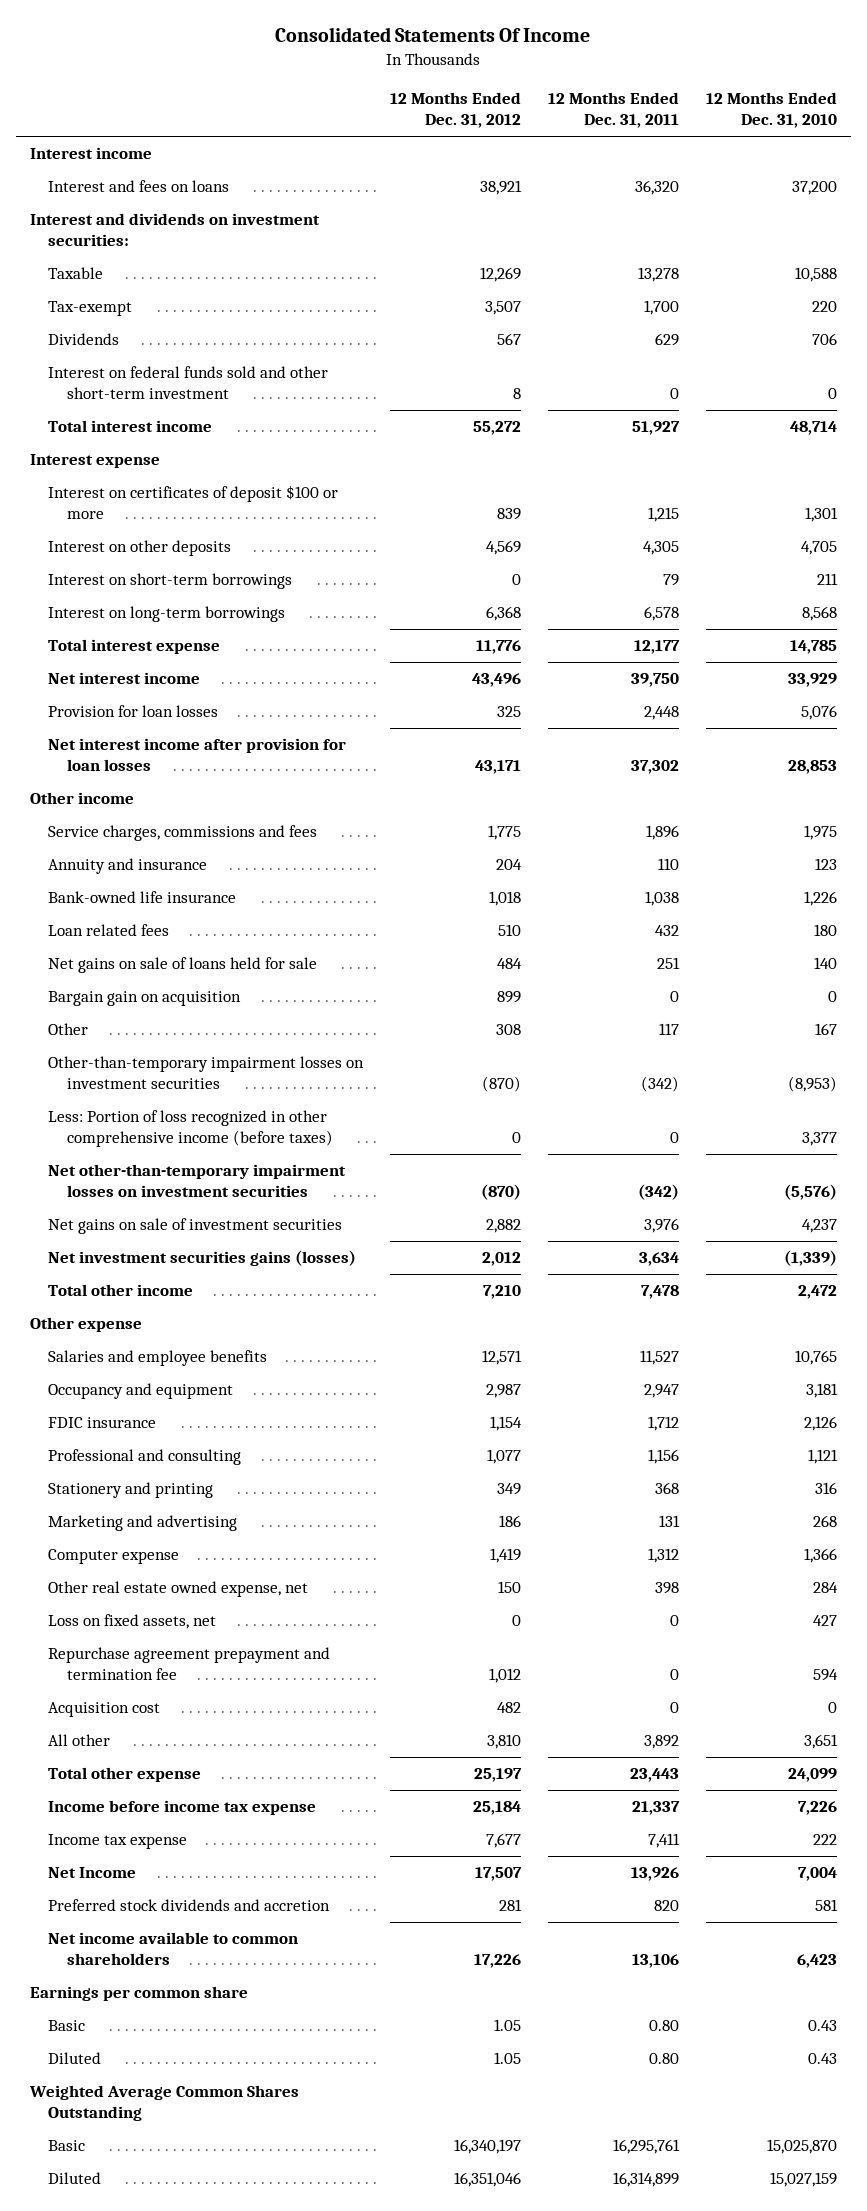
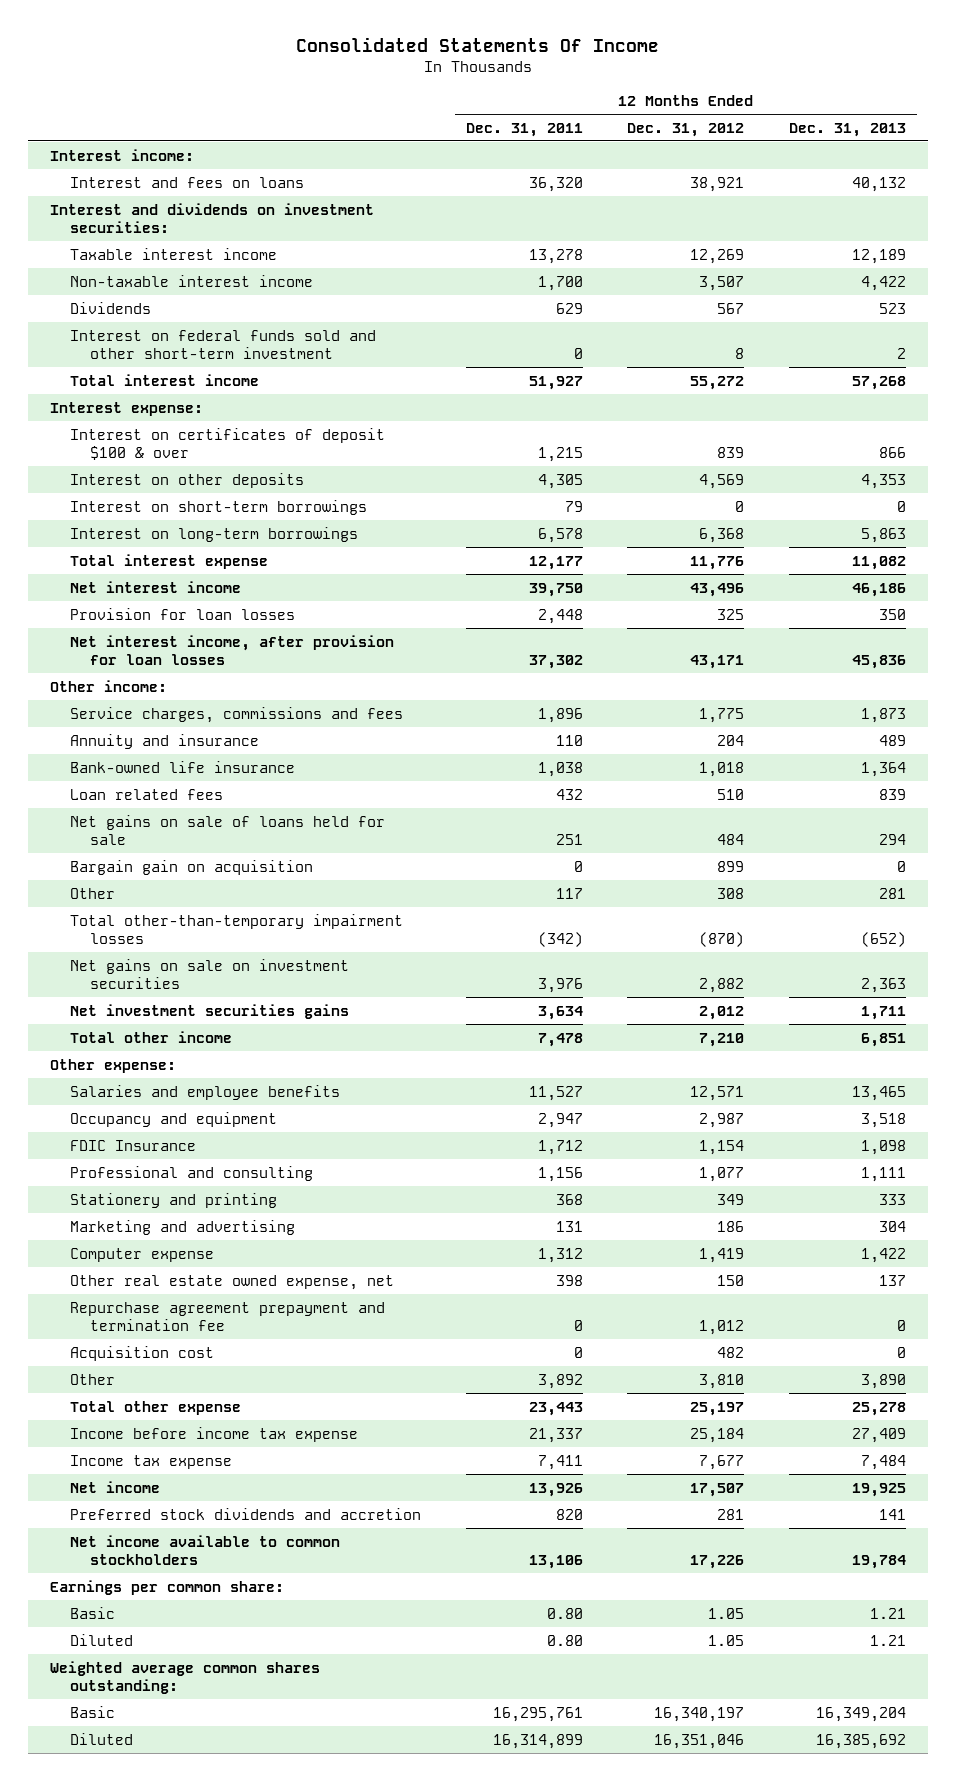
[706,92,838,129] 12 Months Ended Dec. 31, 2010 -> none
none -> [789,122,907,137] Dec. 31, 2013
[29,147,152,160] Interest income -> [50,148,195,161] Interest income:
[48,267,104,280] Taxable -> [70,247,278,260] Taxable interest income
[48,301,133,317] Tax-exempt -> [70,274,314,287] Non-taxable interest income
[29,454,160,469] Interest expense -> [50,401,204,416] Interest expense:
[48,485,339,520] Interest on certificates of deposit $100 or more -> [70,427,386,461] Interest on certificates of deposit $100 & over
[48,738,347,772] Net interest income after provision for loan losses -> [70,634,395,666] Net interest income, after provision for loan losses
[29,792,134,805] Other income -> [50,679,168,692] Other income:
[48,1110,334,1148] Less: Portion of loss recognized in other comprehensive income (before taxes) -> none
[48,1164,347,1198] Net other-than-temporary impairment losses on investment securities -> none
[48,1056,365,1090] Other-than-temporary impairment losses on investment securities -> [70,913,404,945] Total other-than-temporary impairment losses
[48,1218,343,1235] Net gains on sale of investment securities -> [70,958,350,990] Net gains on sale on investment securities
[48,1250,357,1267] Net investment securities gains (losses) -> [70,1003,350,1019] Net investment securities gains
[29,1317,142,1333] Other expense -> [50,1058,177,1073] Other expense:
[48,1417,157,1429] FDIC insurance -> [70,1139,197,1151] FDIC Insurance
[48,1614,217,1630] Loss on fixed assets, net -> none
[48,1734,111,1747] All other -> [70,1373,116,1385] Other
[48,1867,137,1879] Net Income -> [70,1480,161,1493] Net income
[48,1932,299,1966] Net income available to common shareholders -> [70,1534,341,1566] Net income available to common stockholders
[29,1986,248,2002] Earnings per common share -> [50,1579,285,1595] Earnings per common share:
[28,2085,299,2122] Weighted Average Common Shares Outstanding -> [50,1660,321,1695] Weighted average common shares outstanding:

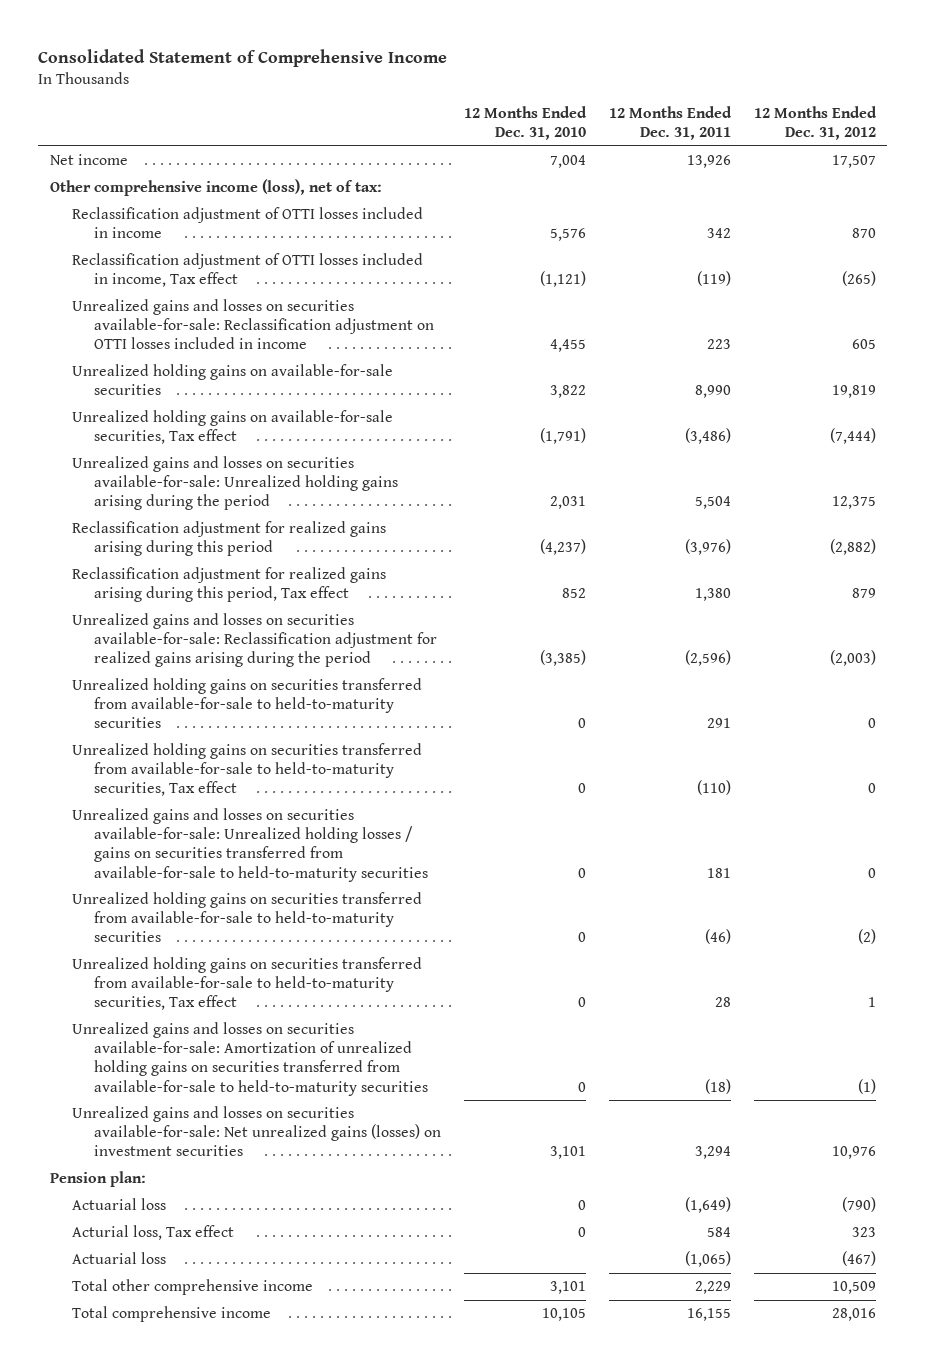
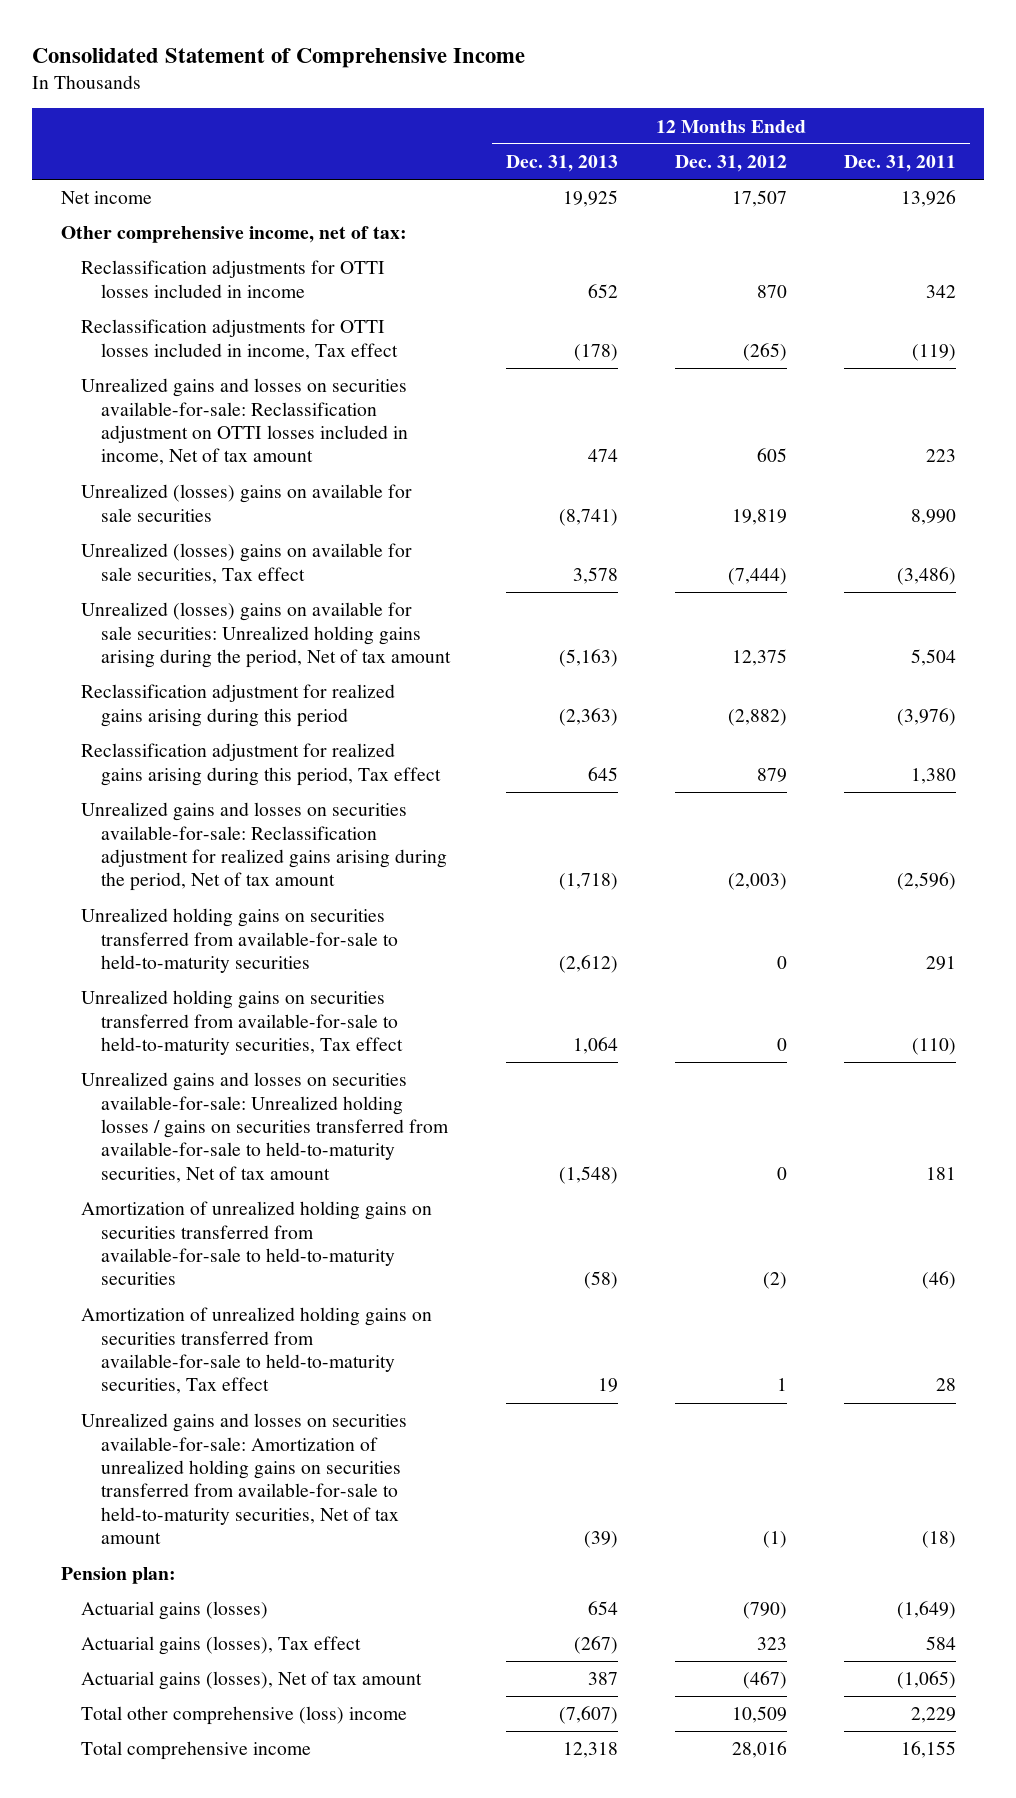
[463,105,587,141] 12 Months Ended Dec. 31, 2010 -> none
none -> [506,154,619,172] Dec. 31, 2013
[49,179,382,197] Other comprehensive income (loss), net of tax: -> [60,226,407,244] Other comprehensive income, net of tax:
[71,207,423,239] Reclassification adjustment of OTTI losses included in income -> [80,260,385,298] Reclassification adjustments for OTTI losses included in income
[71,253,423,288] Reclassification adjustment of OTTI losses included in income, Tax effect -> [80,319,398,360] Reclassification adjustments for OTTI losses included in income, Tax effect
[71,299,434,350] Unrealized gains and losses on securities available-for-sale: Reclassification adjustment on OTTI losses included in income -> [80,378,408,466] Unrealized gains and losses on securities available-for-sale: Reclassification adjustment on OTTI losses included in income, Net of tax amount
[71,364,393,396] Unrealized holding gains on available-for-sale securities -> [80,484,412,522] Unrealized (losses) gains on available for sale securities
[71,410,393,445] Unrealized holding gains on available-for-sale securities, Tax effect -> [80,543,412,584] Unrealized (losses) gains on available for sale securities, Tax effect
[71,456,398,511] Unrealized gains and losses on securities available-for-sale: Unrealized holding gains arising during the period -> [80,602,451,669] Unrealized (losses) gains on available for sale securities: Unrealized holding gains arising during the period, Net of tax amount
[71,613,437,668] Unrealized gains and losses on securities available-for-sale: Reclassification adjustment for realized gains arising during the period -> [80,802,447,892] Unrealized gains and losses on securities available-for-sale: Reclassification adjustment for realized gains arising during the period, Net of tax amount
[71,1106,441,1157] Unrealized gains and losses on securities available-for-sale: Net unrealized gains (losses) on investment securities -> none
[71,808,428,882] Unrealized gains and losses on securities available-for-sale: Unrealized holding losses / gains on securities transferred from available-for-sale to held-to-maturity securities -> [80,1072,449,1183] Unrealized gains and losses on securities available-for-sale: Unrealized holding losses / gains on securities transferred from available-for-sale to held-to-maturity securities, Net of tax amount
[71,892,422,943] Unrealized holding gains on securities transferred from available-for-sale to held-to-maturity securities -> [80,1201,432,1286] Amortization of unrealized holding gains on securities transferred from available-for-sale to held-to-maturity securities
[71,957,422,1011] Unrealized holding gains on securities transferred from available-for-sale to held-to-maturity securities, Tax effect -> [80,1307,432,1395] Amortization of unrealized holding gains on securities transferred from available-for-sale to held-to-maturity securities, Tax effect
[71,1022,428,1096] Unrealized gains and losses on securities available-for-sale: Amortization of unrealized holding gains on securities transferred from available-for-sale to held-to-maturity securities -> [80,1413,407,1545] Unrealized gains and losses on securities available-for-sale: Amortization of unrealized holding gains on securities transferred from available-for-sale to held-to-maturity securities, Net of tax amount
[71,1198,166,1211] Actuarial loss -> [80,1601,268,1621] Actuarial gains (losses)
[71,1225,234,1241] Acturial loss, Tax effect -> [80,1636,361,1656] Actuarial gains (losses), Tax effect
[71,1252,166,1265] Actuarial loss -> [80,1671,422,1691] Actuarial gains (losses), Net of tax amount
[71,1279,313,1296] Total other comprehensive income -> [80,1706,407,1726] Total other comprehensive (loss) income

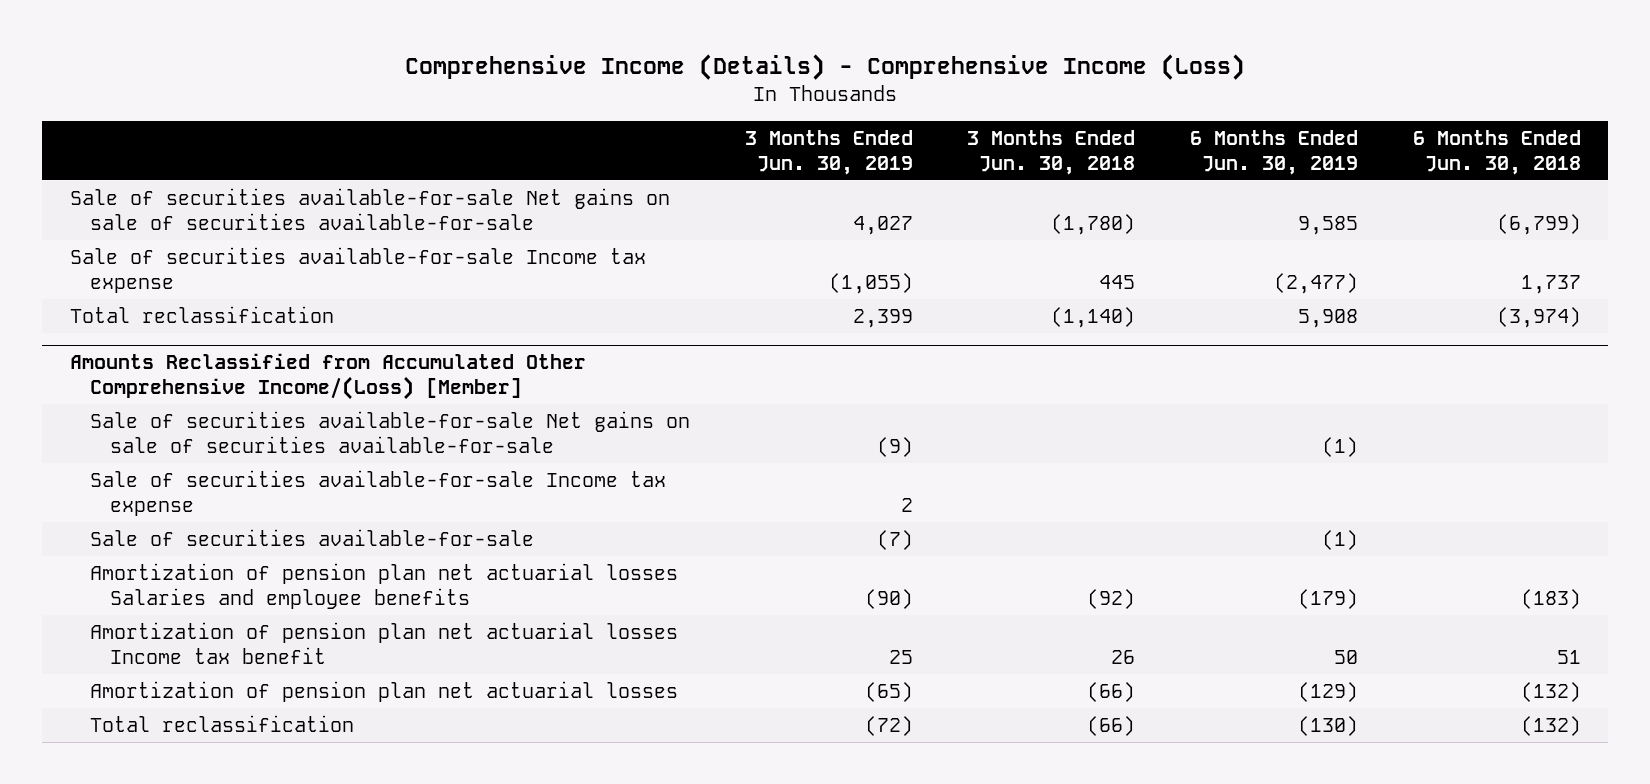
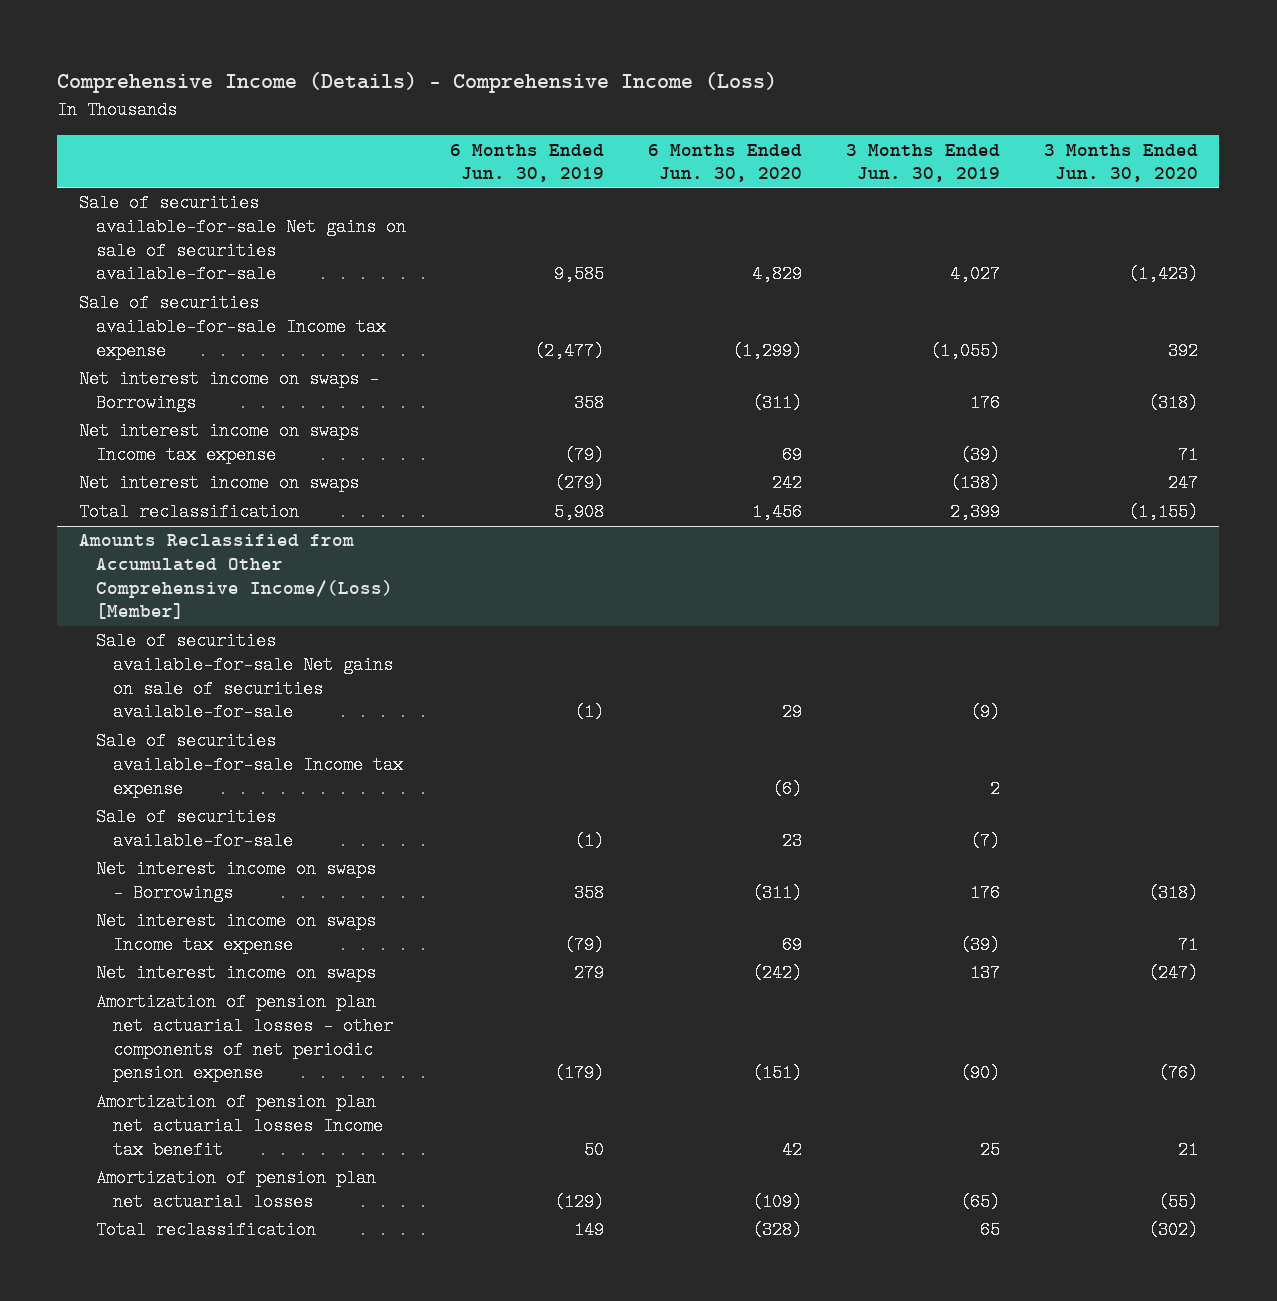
[967,130,1136,175] 3 Months Ended Jun. 30, 2018 -> none
[1412,130,1581,175] 6 Months Ended Jun. 30, 2018 -> none
none -> [647,143,802,183] 6 Months Ended Jun. 30, 2020
none -> [1043,143,1198,183] 3 Months Ended Jun. 30, 2020
none -> [79,370,380,413] Net interest income on swaps - Borrowings
none -> [79,422,360,465] Net interest income on swaps Income tax expense
none -> [79,474,360,493] Net interest income on swaps
none -> [95,860,376,903] Net interest income on swaps - Borrowings
none -> [95,912,376,955] Net interest income on swaps Income tax expense
none -> [95,964,376,983] Net interest income on swaps
[89,563,678,609] Amortization of pension plan net actuarial losses Salaries and employee benefits -> [95,993,393,1083] Amortization of pension plan net actuarial losses - other components of net periodic pension expense
[864,716,913,737] (72) -> [979,1221,1000,1240] 65
[1297,716,1358,737] (130) -> [573,1221,604,1240] 149

